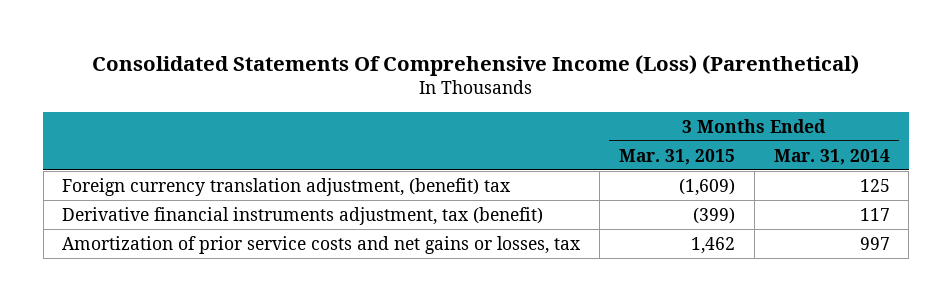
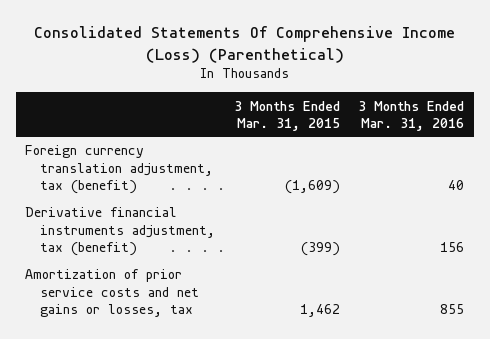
[773,148,890,165] Mar. 31, 2014 -> none
none -> [358,100,465,132] 3 Months Ended Mar. 31, 2016
[62,177,512,196] Foreign currency translation adjustment, (benefit) tax -> [25,145,214,195] Foreign currency translation adjustment, tax (benefit)

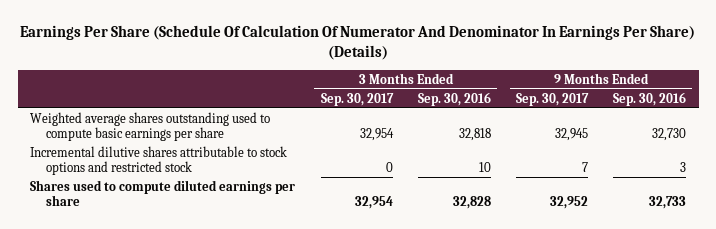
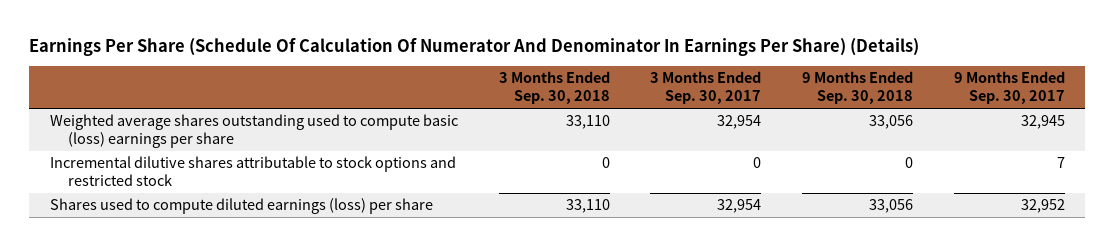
[417,91,491,106] Sep. 30, 2016 -> none
[612,91,686,106] Sep. 30, 2016 -> none
none -> [498,71,610,105] 3 Months Ended Sep. 30, 2018
none -> [802,71,914,105] 9 Months Ended Sep. 30, 2018
[30,111,271,141] Weighted average shares outstanding used to compute basic earnings per share -> [49,114,458,149] Weighted average shares outstanding used to compute basic (loss) earnings per share
[30,179,296,206] Shares used to compute diluted earnings per share -> [49,198,433,215] Shares used to compute diluted earnings (loss) per share

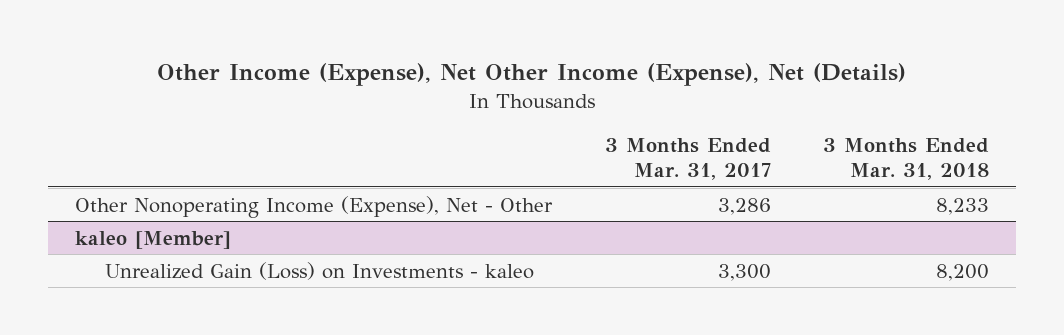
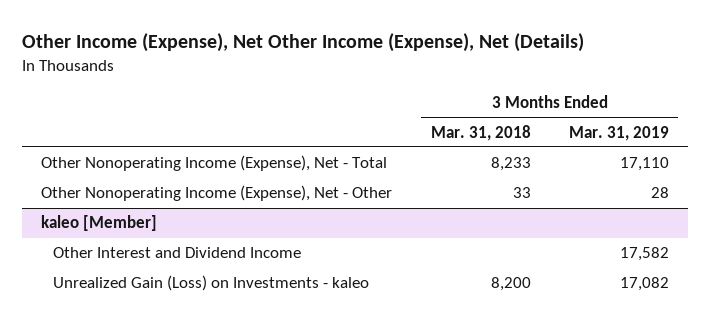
[604,137,771,181] 3 Months Ended Mar. 31, 2017 -> none
none -> [568,125,669,141] Mar. 31, 2019
none -> [41,155,388,172] Other Nonoperating Income (Expense), Net - Total
[936,197,990,215] 8,233 -> [512,187,531,199] 33
none -> [53,247,302,259] Other Interest and Dividend Income

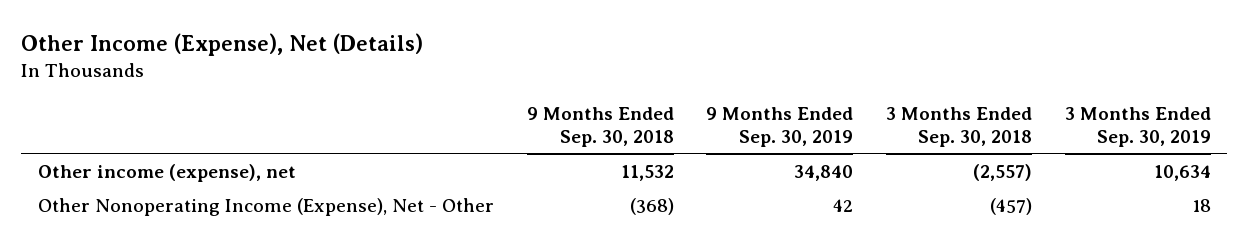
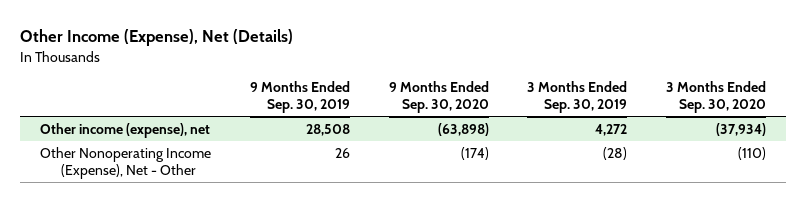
[526,107,674,147] 9 Months Ended Sep. 30, 2018 -> none
[886,107,1033,147] 3 Months Ended Sep. 30, 2018 -> none
none -> [388,81,489,114] 9 Months Ended Sep. 30, 2020
none -> [666,81,767,114] 3 Months Ended Sep. 30, 2020
[794,164,854,181] 34,840 -> [305,123,350,136] 28,508
[1154,164,1212,181] 10,634 -> [595,123,628,136] 4,272
[833,198,854,212] 42 -> [334,147,350,158] 26
[1192,198,1212,212] 18 -> [603,146,628,160] (28)

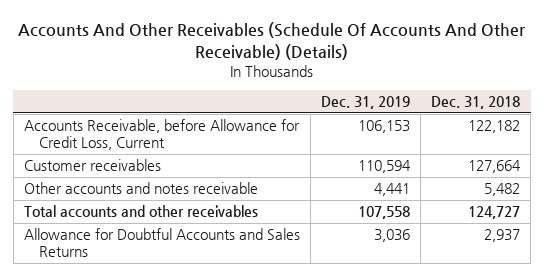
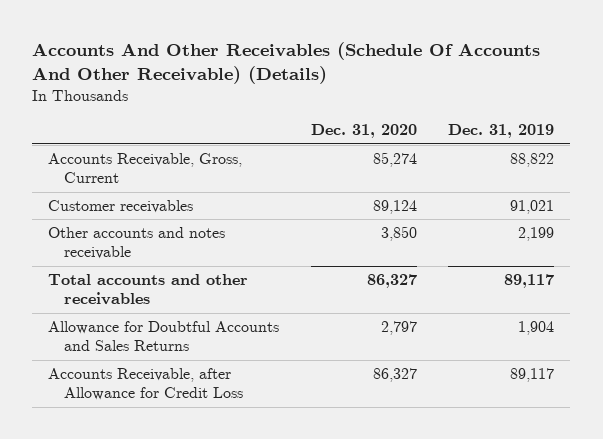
[431,96,521,110] Dec. 31, 2018 -> none
none -> [310,124,417,139] Dec. 31, 2020
[23,119,300,151] Accounts Receivable, before Allowance for Credit Loss, Current -> [48,153,243,184] Accounts Receivable, Gross, Current
[358,120,411,134] 106,153 -> [510,153,555,168] 88,822
[358,160,412,174] 110,594 -> [510,200,555,215] 91,021
[374,183,411,197] 4,441 -> [518,227,555,242] 2,199
[358,206,411,220] 107,558 -> [504,274,555,289] 89,117
[374,229,411,243] 3,036 -> [518,321,555,336] 1,904
none -> [48,368,244,401] Accounts Receivable, after Allowance for Credit Loss

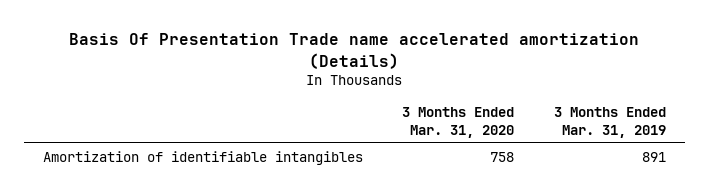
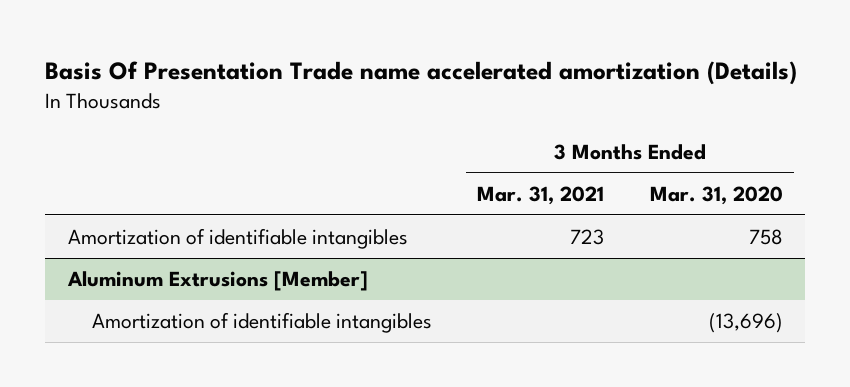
[553,107,666,138] 3 Months Ended Mar. 31, 2019 -> none
none -> [477,185,605,205] Mar. 31, 2021
none -> [66,271,368,292] Aluminum Extrusions [Member]
none -> [92,312,433,334] Amortization of identifiable intangibles

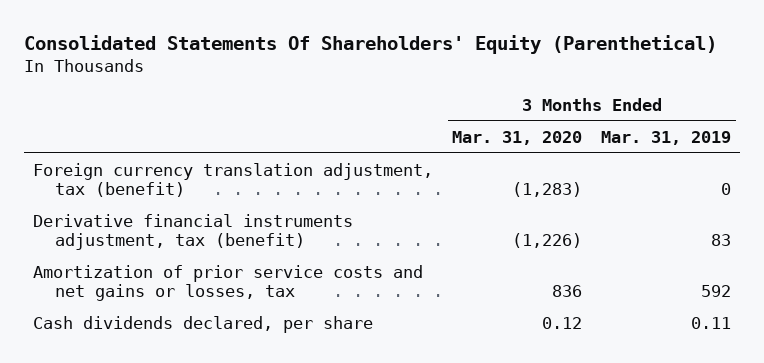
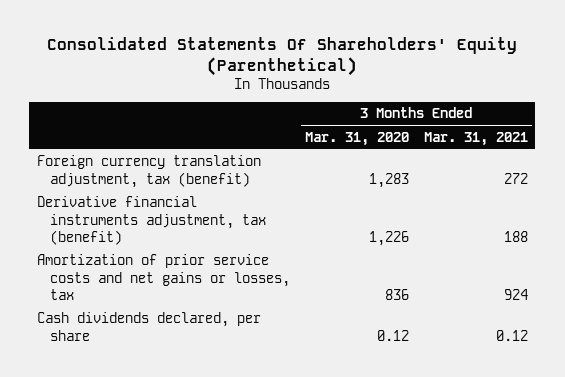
[600,130,731,145] Mar. 31, 2019 -> none
none -> [423,131,528,146] Mar. 31, 2021
[512,182,583,198] (1,283) -> [369,172,410,188] 1,283
[512,233,583,249] (1,226) -> [369,230,410,246] 1,226

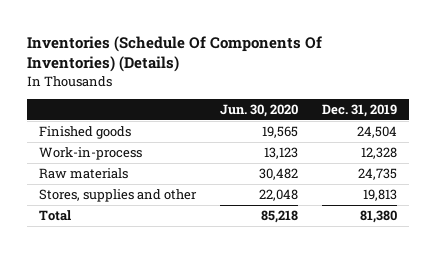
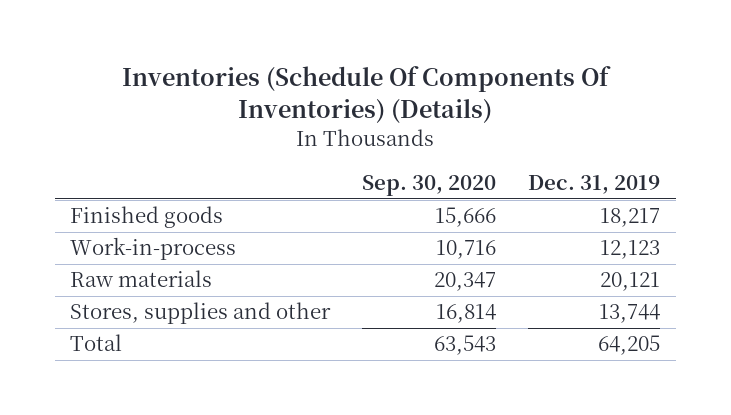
[220,103,299,117] Jun. 30, 2020 -> none
none -> [362,175,497,197] Sep. 30, 2020
[357,126,398,139] 24,504 -> [600,208,661,228] 18,217
[361,147,398,160] 12,328 -> [600,240,661,260] 12,123
[358,168,398,181] 24,735 -> [600,272,661,292] 20,121
[363,189,398,202] 19,813 -> [599,304,661,324] 13,744
[360,210,398,224] 81,380 -> [598,335,661,356] 64,205

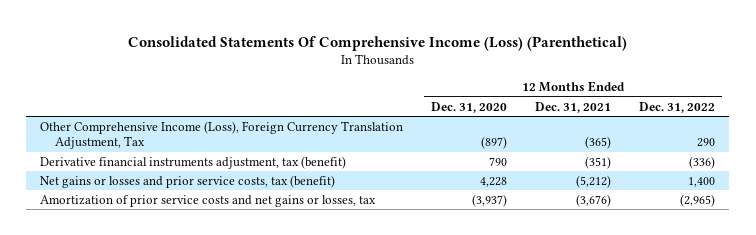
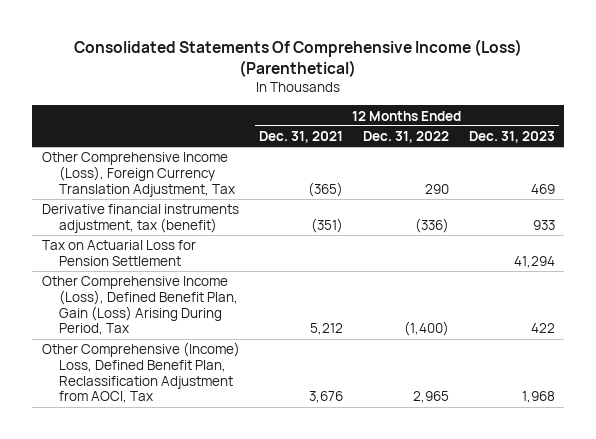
[431,101,508,113] Dec. 31, 2020 -> none
none -> [468,131,555,144] Dec. 31, 2023
[40,194,377,207] Amortization of prior service costs and net gains or losses, tax -> none
none -> [41,240,196,266] Tax on Actuarial Loss for Pension Settlement
[40,174,336,188] Net gains or losses and prior service costs, tax (benefit) -> [41,276,238,336] Other Comprehensive Income (Loss), Defined Benefit Plan, Gain (Loss) Arising During Period, Tax
[576,174,612,188] (5,212) -> [310,323,344,336] 5,212
[688,176,716,187] 1,400 -> [403,321,449,337] (1,400)
none -> [41,342,240,404] Other Comprehensive (Income) Loss, Defined Benefit Plan, Reclassification Adjustment from AOCI, Tax

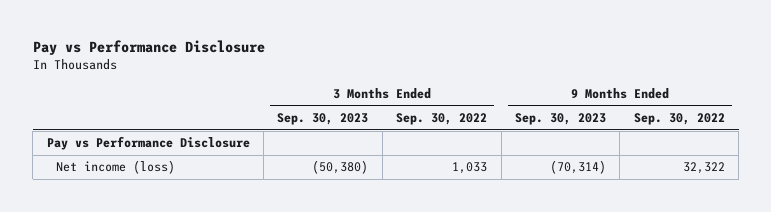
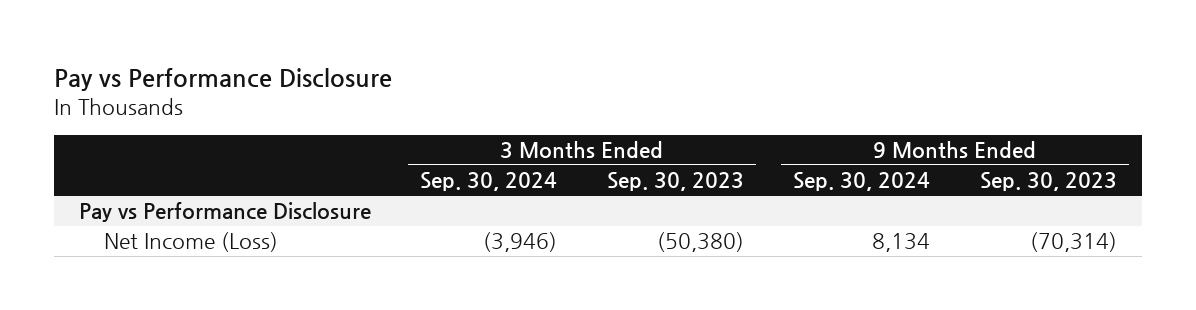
[396,113,488,126] Sep. 30, 2022 -> none
[633,113,725,126] Sep. 30, 2022 -> none
none -> [420,172,558,192] Sep. 30, 2024
none -> [793,172,931,192] Sep. 30, 2024
[55,160,175,175] Net income (loss) -> [104,232,279,253] Net Income (Loss)

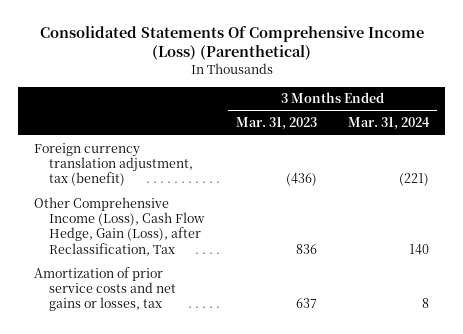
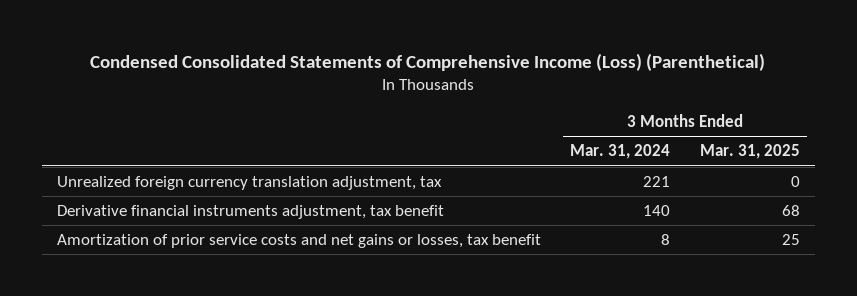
[39,25,424,61] Consolidated Statements Of Comprehensive Income (Loss) (Parenthetical) -> [90,52,766,71] Condensed Consolidated Statements of Comprehensive Income (Loss) (Parenthetical)
[235,117,317,131] Mar. 31, 2023 -> none
none -> [699,144,800,160] Mar. 31, 2025
[33,196,206,256] Other Comprehensive Income (Loss), Cash Flow Hedge, Gain (Loss), after Reclassification, Tax -> none
[33,142,194,187] Foreign currency translation adjustment, tax (benefit) -> [56,176,442,191] Unrealized foreign currency translation adjustment, tax
[399,173,430,187] (221) -> [643,176,671,188] 221
none -> [56,205,444,220] Derivative financial instruments adjustment, tax benefit
[33,266,177,312] Amortization of prior service costs and net gains or losses, tax -> [56,234,541,249] Amortization of prior service costs and net gains or losses, tax benefit

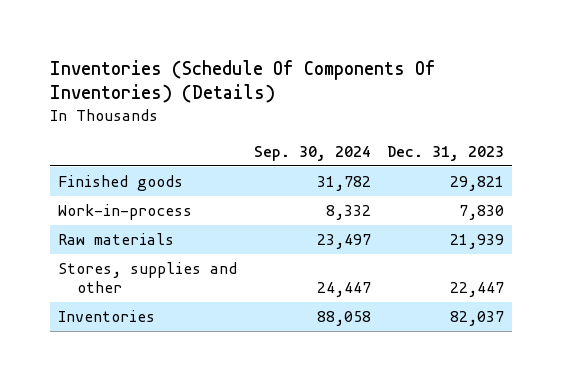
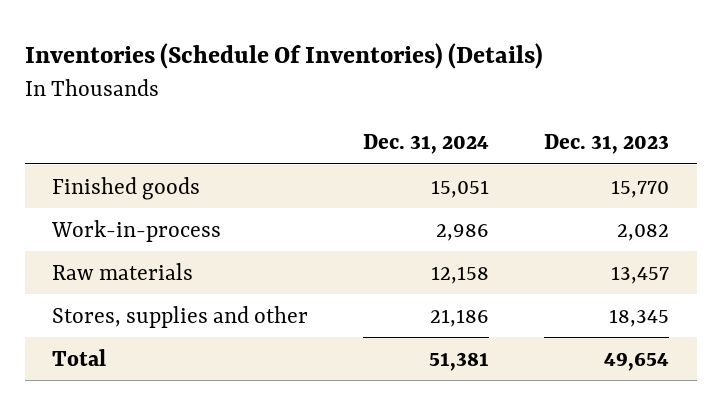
[49,59,436,104] Inventories (Schedule Of Components Of Inventories) (Details) -> [24,42,543,69] Inventories (Schedule Of Inventories) (Details)
[253,145,371,161] Sep. 30, 2024 -> none
none -> [363,133,490,154] Dec. 31, 2024
[58,309,156,322] Inventories -> none
[449,175,504,191] 29,821 -> [611,179,670,198] 15,770
[458,204,504,220] 7,830 -> [617,223,670,241] 2,082
[449,233,504,249] 21,939 -> [611,265,670,284] 13,457
[449,281,504,297] 22,447 -> [609,308,670,327] 18,345
none -> [52,348,107,366] Total

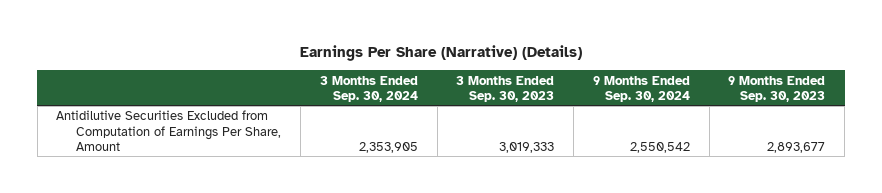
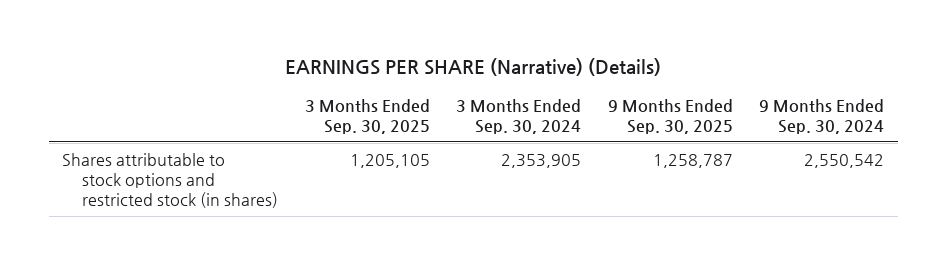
[299,45,582,62] Earnings Per Share (Narrative) (Details) -> [285,58,662,77] EARNINGS PER SHARE (Narrative) (Details)
[456,75,555,102] 3 Months Ended Sep. 30, 2023 -> none
[728,75,826,102] 9 Months Ended Sep. 30, 2023 -> none
none -> [304,99,430,135] 3 Months Ended Sep. 30, 2025
none -> [607,99,733,135] 9 Months Ended Sep. 30, 2025
[56,110,282,151] Antidilutive Securities Excluded from Computation of Earnings Per Share, Amount -> [61,152,279,208] Shares attributable to stock options and restricted stock (in shares)

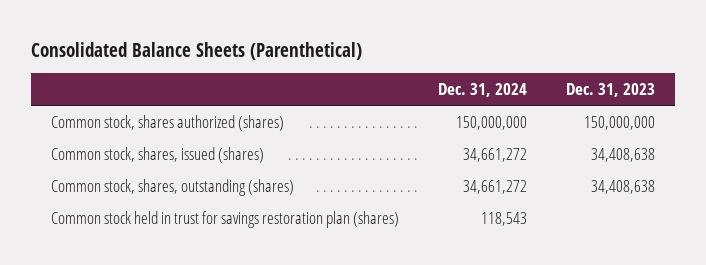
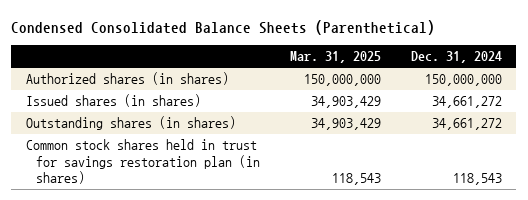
[30,41,362,60] Consolidated Balance Sheets (Parenthetical) -> [11,19,436,35] Condensed Consolidated Balance Sheets (Parenthetical)
[566,83,656,98] Dec. 31, 2023 -> none
none -> [289,51,381,64] Mar. 31, 2025
[50,114,284,131] Common stock, shares authorized (shares) -> [26,72,230,86] Authorized shares (in shares)
[50,146,264,163] Common stock, shares, issued (shares) -> [26,94,202,108] Issued shares (in shares)
[50,178,294,196] Common stock, shares, outstanding (shares) -> [26,116,237,131] Outstanding shares (in shares)
[50,210,399,228] Common stock held in trust for savings restoration plan (shares) -> [26,139,261,185] Common stock shares held in trust for savings restoration plan (in shares)

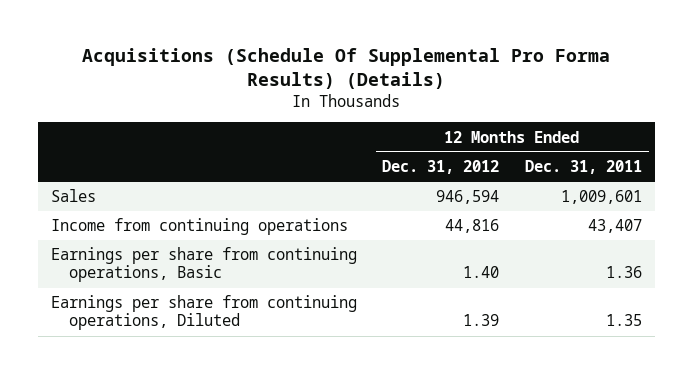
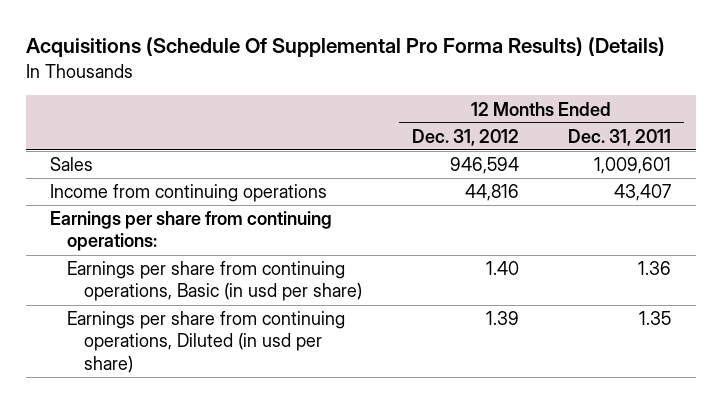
none -> [50,211,333,252] Earnings per share from continuing operations:
[50,247,357,283] Earnings per share from continuing operations, Basic -> [67,261,363,302] Earnings per share from continuing operations, Basic (in usd per share)
[50,295,357,331] Earnings per share from continuing operations, Diluted -> [67,311,346,373] Earnings per share from continuing operations, Diluted (in usd per share)

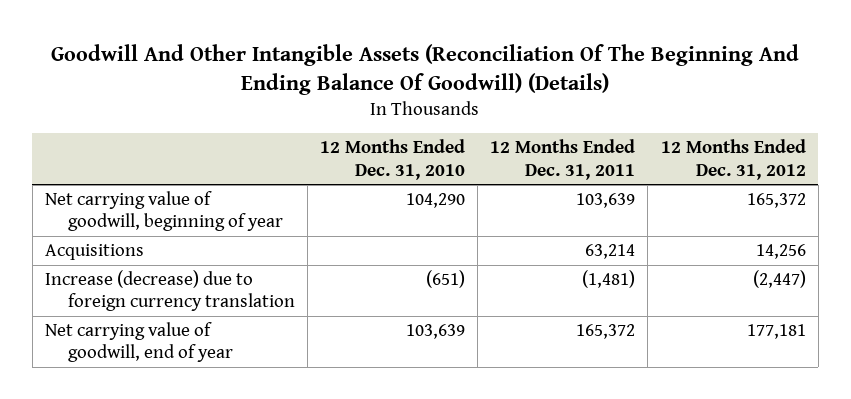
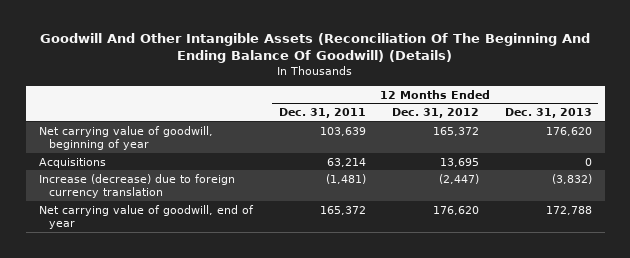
[319,139,465,180] 12 Months Ended Dec. 31, 2010 -> none
none -> [504,108,592,119] Dec. 31, 2013
[755,244,806,260] 14,256 -> [439,157,479,167] 13,695
[746,324,806,340] 177,181 -> [432,205,479,215] 176,620

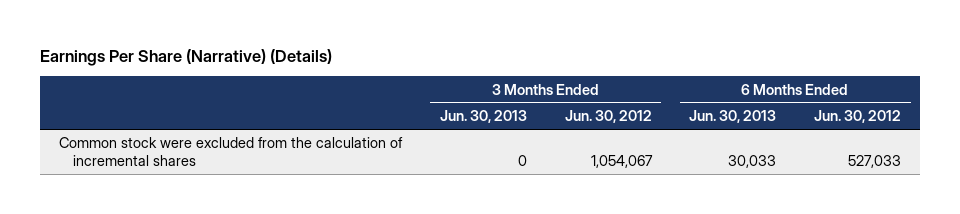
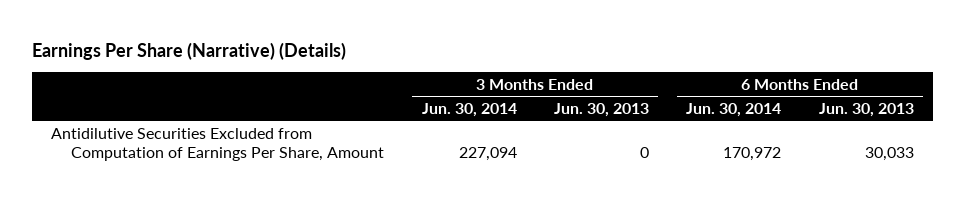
[564,110,652,124] Jun. 30, 2012 -> none
[814,110,902,124] Jun. 30, 2012 -> none
none -> [421,102,517,117] Jun. 30, 2014
none -> [686,102,782,117] Jun. 30, 2014
[58,137,403,166] Common stock were excluded from the calculation of incremental shares -> [50,127,385,162] Antidilutive Securities Excluded from Computation of Earnings Per Share, Amount

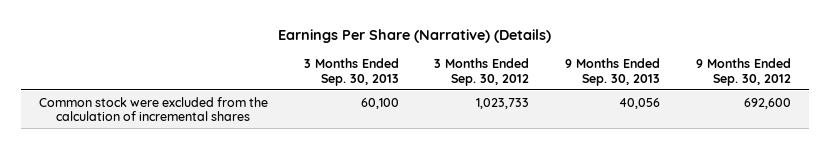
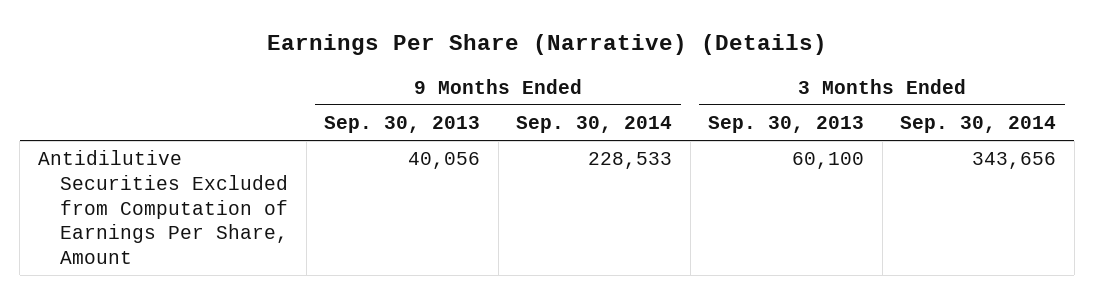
[434,58,530,86] 3 Months Ended Sep. 30, 2012 -> none
[696,58,792,86] 9 Months Ended Sep. 30, 2012 -> none
none -> [516,116,673,134] Sep. 30, 2014
none -> [900,116,1057,134] Sep. 30, 2014
[38,96,268,122] Common stock were excluded from the calculation of incremental shares -> [37,150,289,265] Antidilutive Securities Excluded from Computation of Earnings Per Share, Amount

